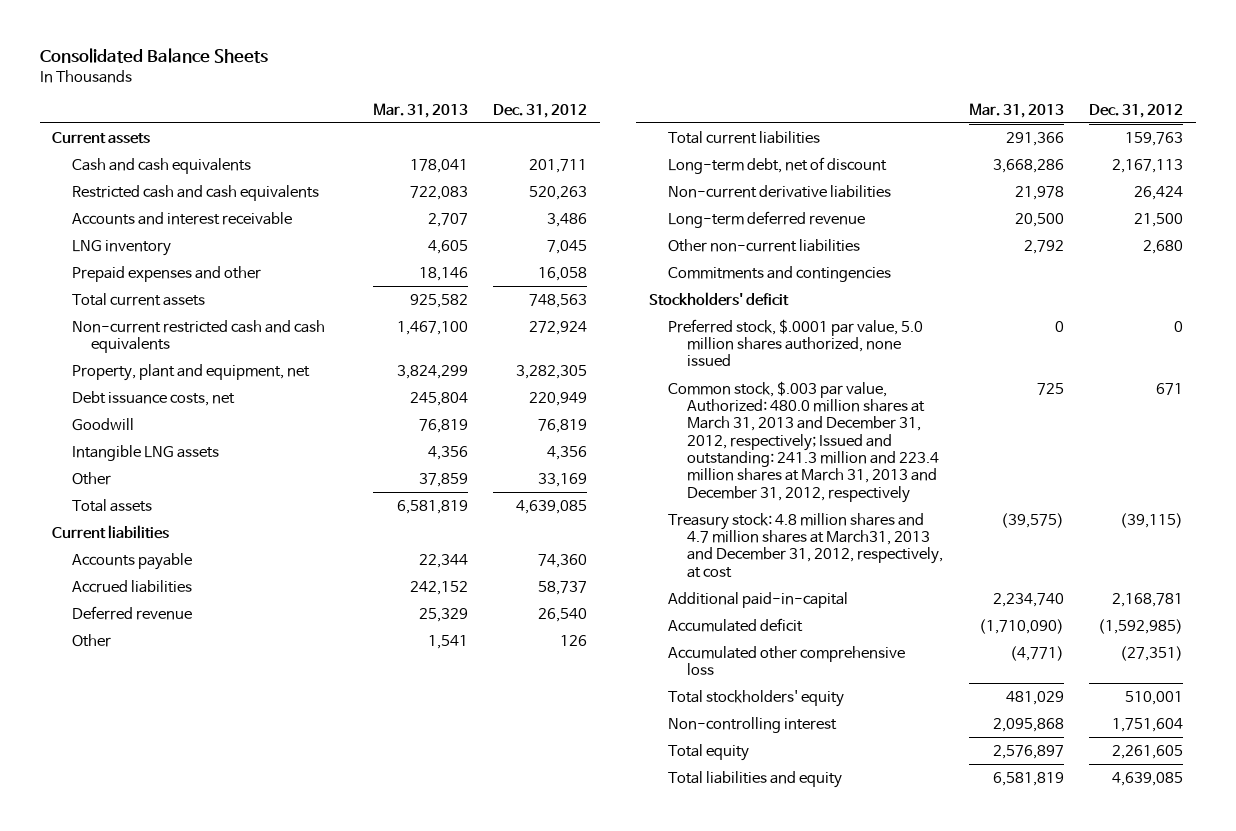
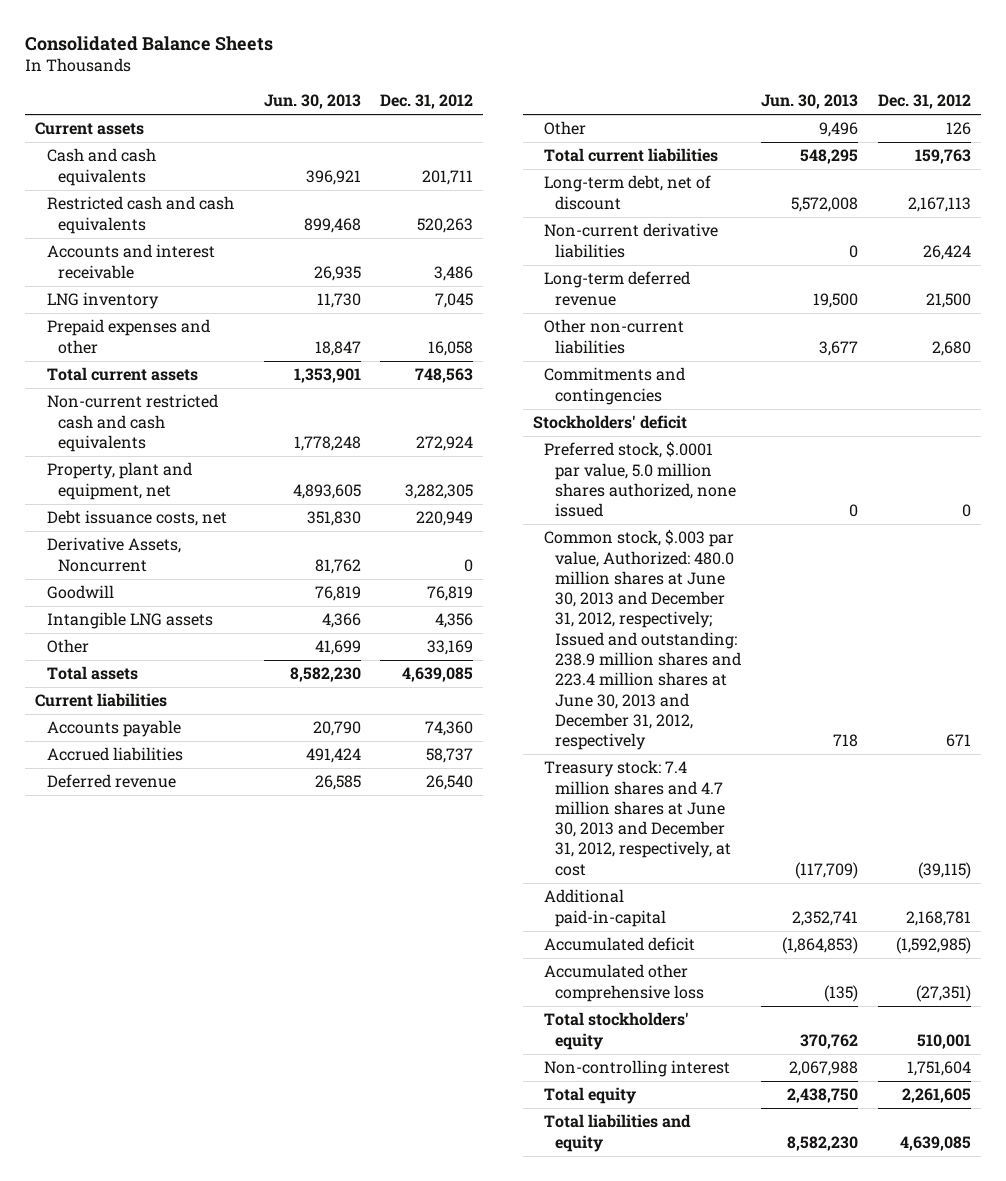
[372,102,468,118] Mar. 31, 2013 -> none
none -> [263,94,361,110] Jun. 30, 2013
none -> [46,537,181,572] Derivative Assets, Noncurrent
[668,380,940,503] Common stock, $.003 par value, Authorized: 480.0 million shares at March 31, 2013 and December 31, 2012, respectively; Issued and outstanding: 241.3 million and 223.4 million shares at March 31, 2013 and December 31, 2012, respectively -> [544,529,742,751] Common stock, $.003 par value, Authorized: 480.0 million shares at June 30, 2013 and December 31, 2012, respectively; Issued and outstanding: 238.9 million shares and 223.4 million shares at June 30, 2013 and December 31, 2012, respectively
[668,512,944,578] Treasury stock: 4.8 million shares and 4.7 million shares at March31, 2013 and December 31, 2012, respectively, at cost -> [544,760,732,876] Treasury stock: 7.4 million shares and 4.7 million shares at June 30, 2013 and December 31, 2012, respectively, at cost

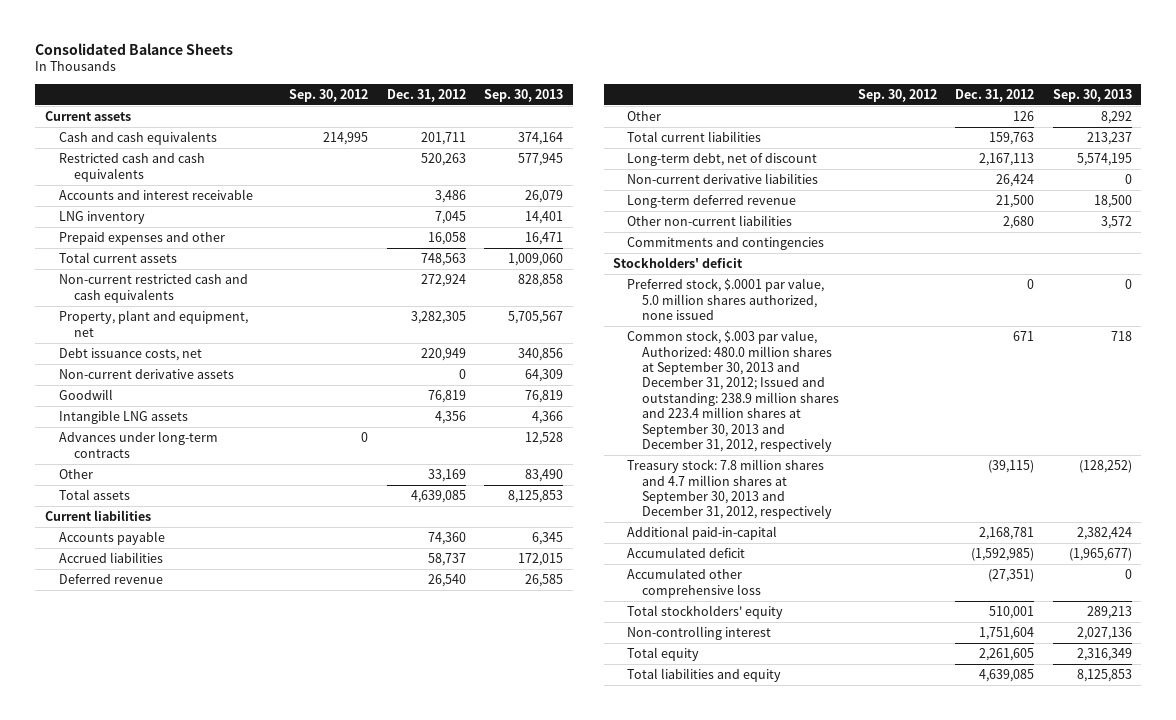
[263,94,361,110] Jun. 30, 2013 -> none
none -> [289,88,369,102] Sep. 30, 2012
none -> [484,88,564,102] Sep. 30, 2013
[46,537,181,572] Derivative Assets, Noncurrent -> [59,369,235,380] Non-current derivative assets
none -> [59,431,219,458] Advances under long-term contracts
[544,529,742,751] Common stock, $.003 par value, Authorized: 480.0 million shares at June 30, 2013 and December 31, 2012, respectively; Issued and outstanding: 238.9 million shares and 223.4 million shares at June 30, 2013 and December 31, 2012, respectively -> [627,330,840,453] Common stock, $.003 par value, Authorized: 480.0 million shares at September 30, 2013 and December 31, 2012; Issued and outstanding: 238.9 million shares and 223.4 million shares at September 30, 2013 and December 31, 2012, respectively
[544,760,732,876] Treasury stock: 7.4 million shares and 4.7 million shares at June 30, 2013 and December 31, 2012, respectively, at cost -> [627,459,833,520] Treasury stock: 7.8 million shares and 4.7 million shares at September 30, 2013 and December 31, 2012, respectively

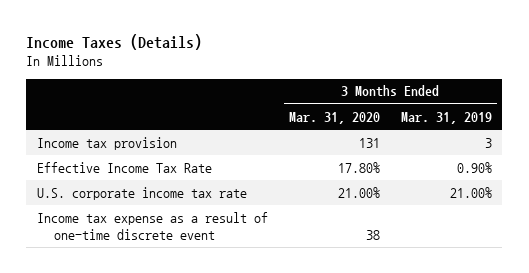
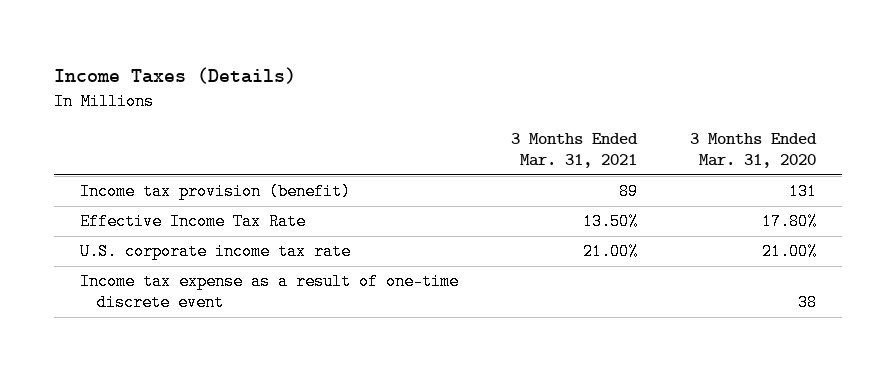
[400,111,492,124] Mar. 31, 2019 -> none
none -> [511,133,639,169] 3 Months Ended Mar. 31, 2021
[36,136,177,150] Income tax provision -> [80,183,352,201] Income tax provision (benefit)

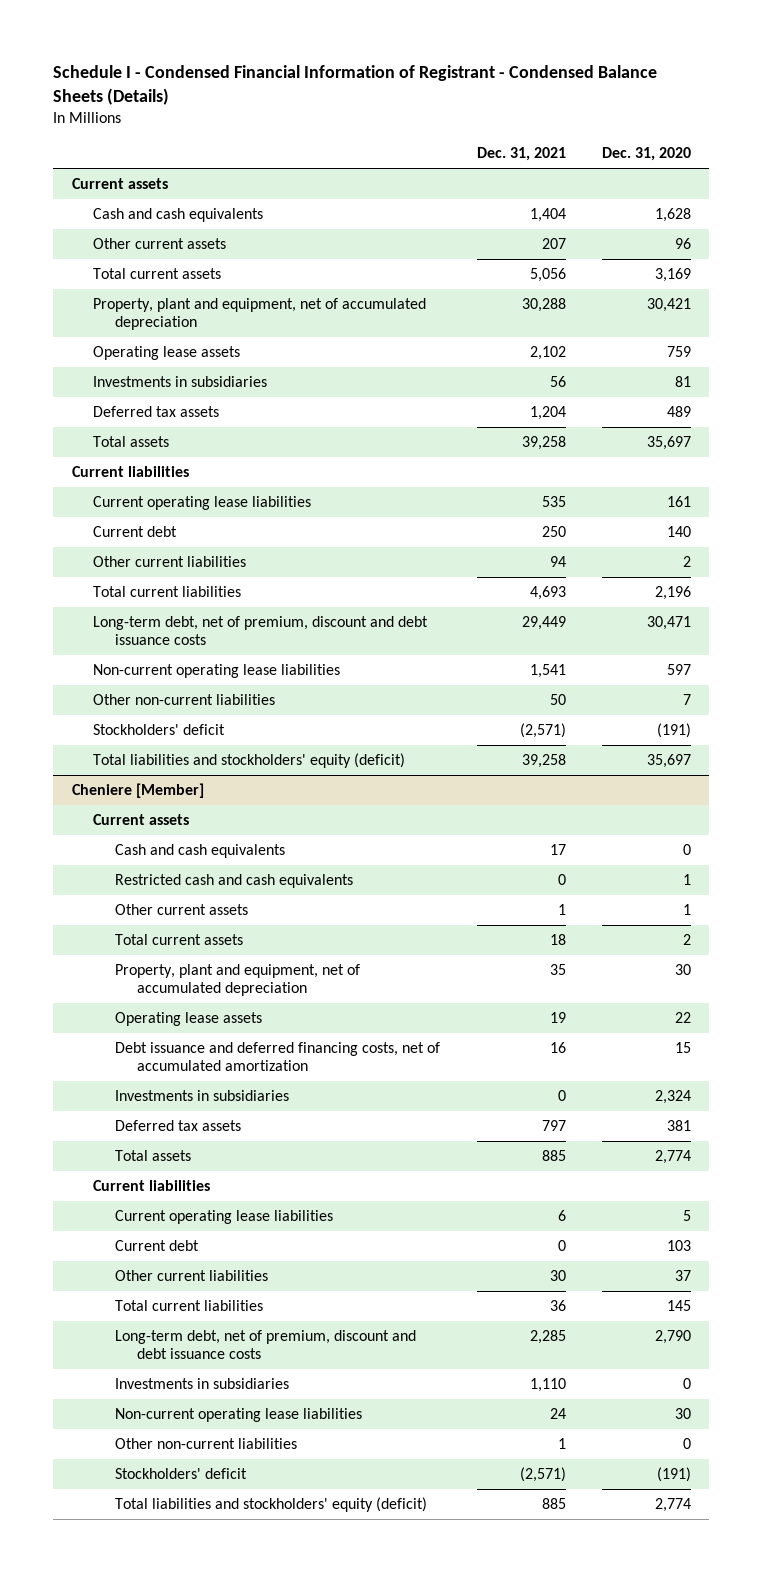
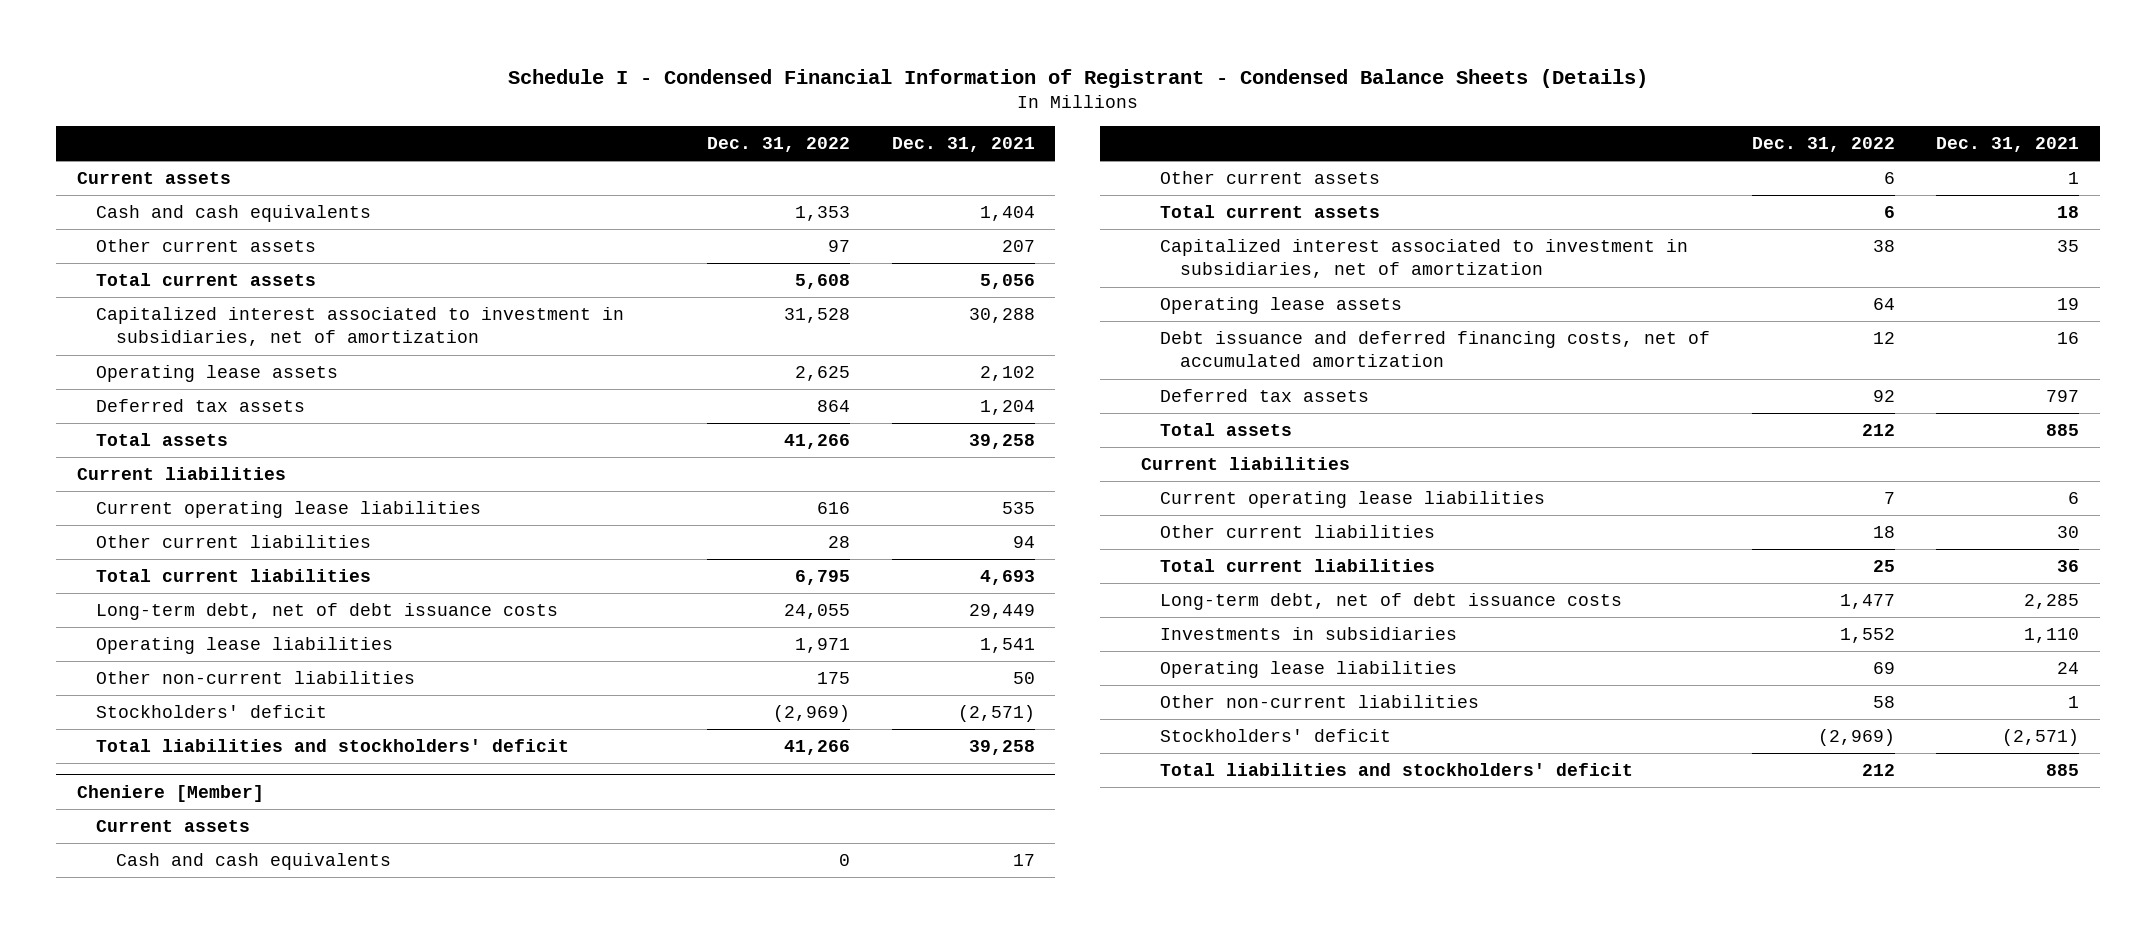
[602,147,692,162] Dec. 31, 2020 -> none
none -> [707,137,851,153] Dec. 31, 2022
[93,297,427,330] Property, plant and equipment, net of accumulated depreciation -> [96,307,625,347] Capitalized interest associated to investment in subsidiaries, net of amortization
[93,375,268,387] Investments in subsidiaries -> none
[93,525,178,537] Current debt -> none
[93,615,429,645] Long-term debt, net of premium, discount and debt issuance costs -> [96,603,559,621] Long-term debt, net of debt issuance costs
[93,663,341,678] Non-current operating lease liabilities -> [96,637,394,655] Operating lease liabilities
[93,752,406,768] Total liabilities and stockholders' equity (deficit) -> [96,739,570,753] Total liabilities and stockholders' deficit
[115,873,354,888] Restricted cash and cash equivalents -> none
[115,963,361,996] Property, plant and equipment, net of accumulated depreciation -> [1160,239,1689,279] Capitalized interest associated to investment in subsidiaries, net of amortization
[115,1089,290,1101] Investments in subsidiaries -> none
[115,1239,200,1251] Current debt -> none
[115,1329,417,1359] Long-term debt, net of premium, discount and debt issuance costs -> [1160,593,1623,611] Long-term debt, net of debt issuance costs
[115,1407,363,1422] Non-current operating lease liabilities -> [1160,661,1458,679] Operating lease liabilities
[115,1496,428,1512] Total liabilities and stockholders' equity (deficit) -> [1160,763,1634,777] Total liabilities and stockholders' deficit

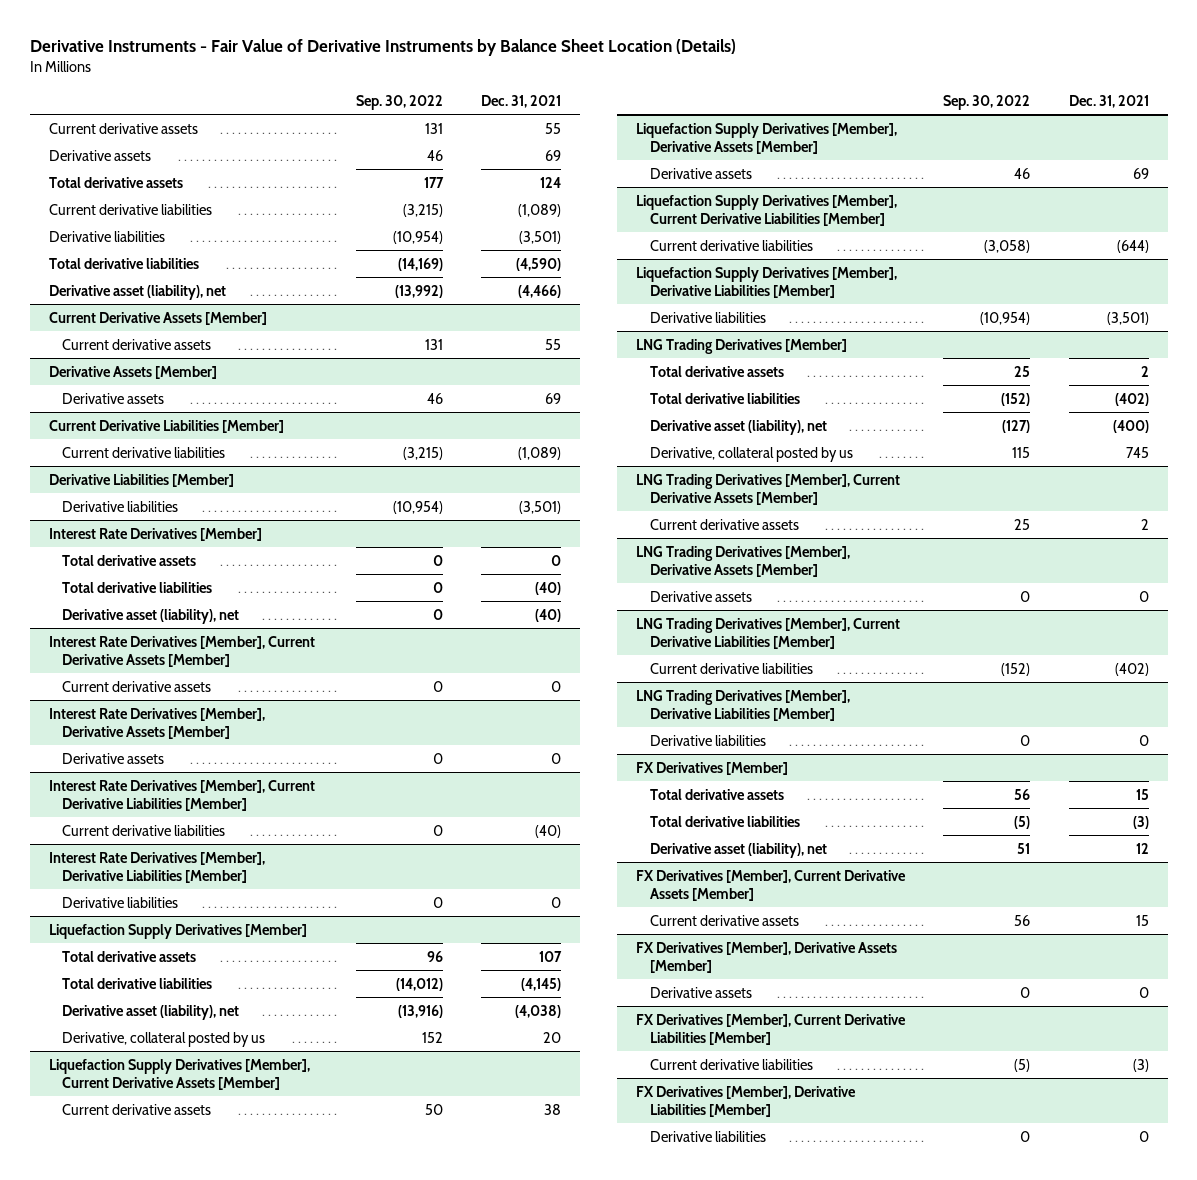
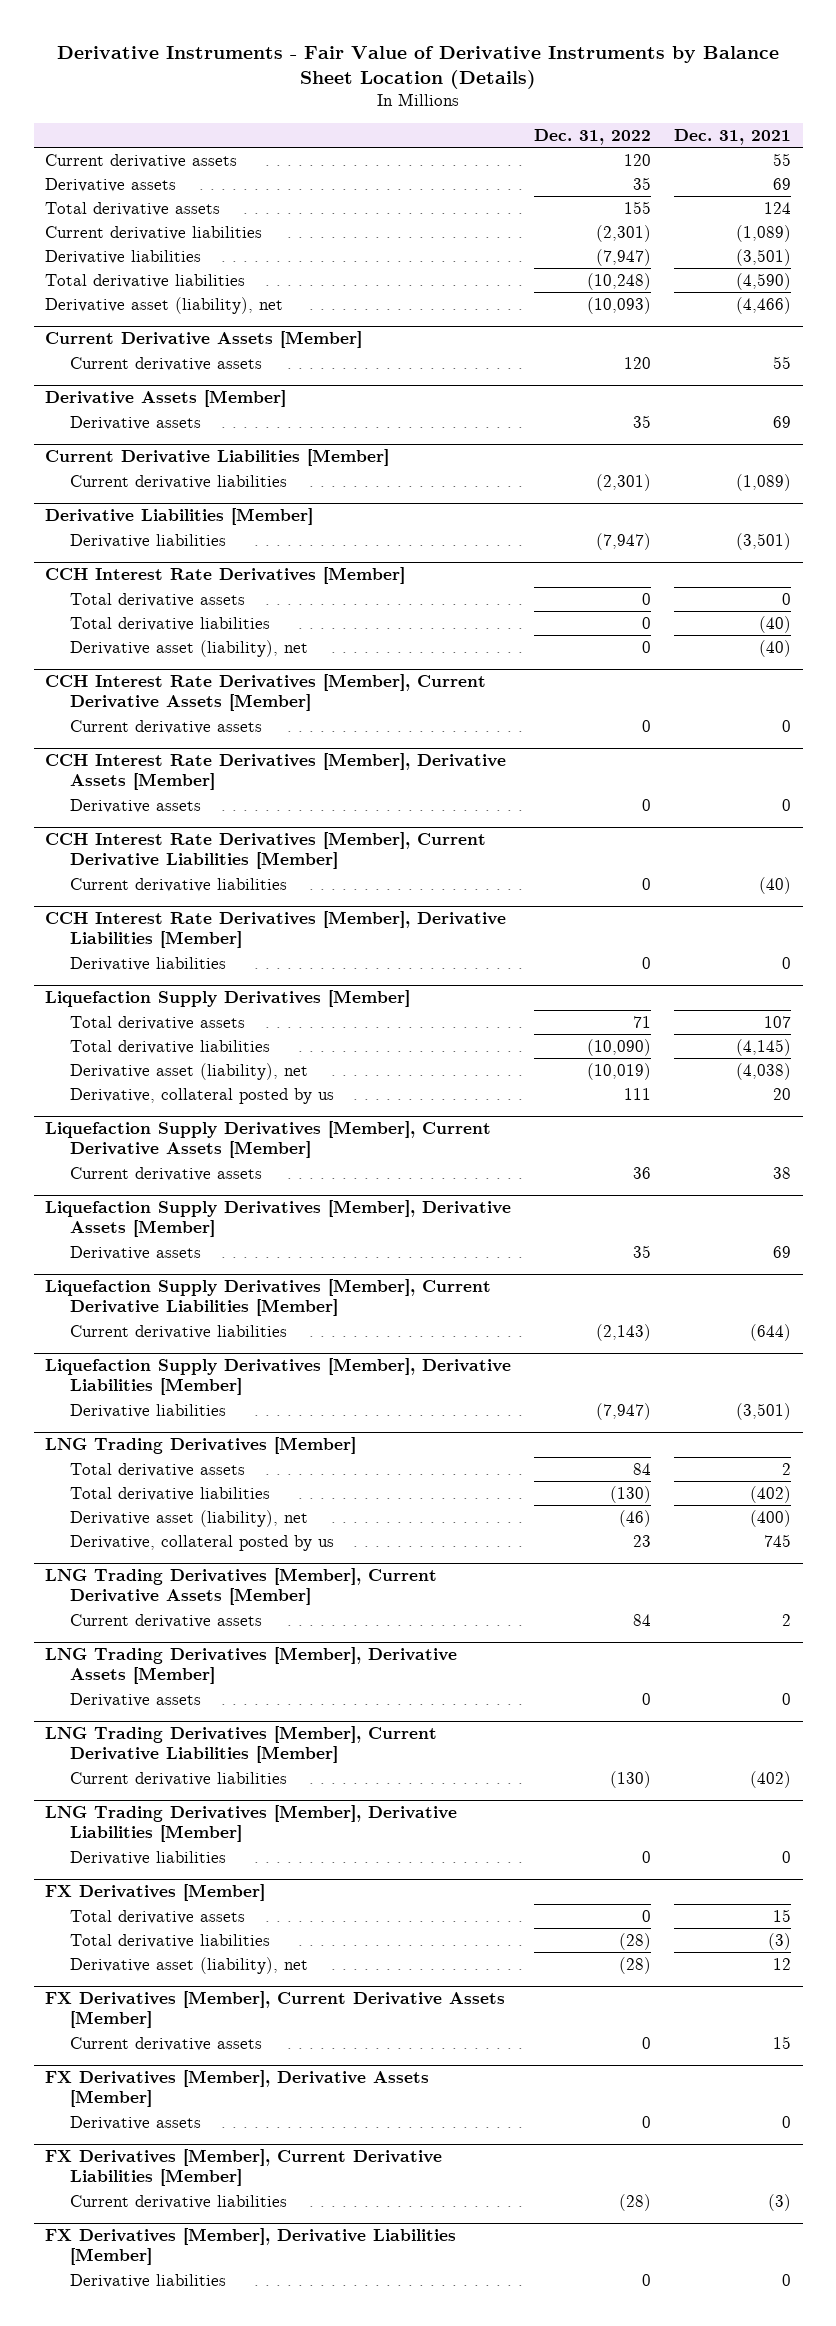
[355,94,443,110] Sep. 30, 2022 -> none
none -> [534,128,652,145] Dec. 31, 2022
[48,527,262,541] Interest Rate Derivatives [Member] -> [45,567,406,585] CCH Interest Rate Derivatives [Member]
[48,635,315,667] Interest Rate Derivatives [Member], Current Derivative Assets [Member] -> [45,674,487,712] CCH Interest Rate Derivatives [Member], Current Derivative Assets [Member]
[48,707,265,739] Interest Rate Derivatives [Member], Derivative Assets [Member] -> [45,753,507,791] CCH Interest Rate Derivatives [Member], Derivative Assets [Member]
[48,779,315,811] Interest Rate Derivatives [Member], Current Derivative Liabilities [Member] -> [45,832,487,870] CCH Interest Rate Derivatives [Member], Current Derivative Liabilities [Member]
[48,851,265,883] Interest Rate Derivatives [Member], Derivative Liabilities [Member] -> [45,911,507,949] CCH Interest Rate Derivatives [Member], Derivative Liabilities [Member]

